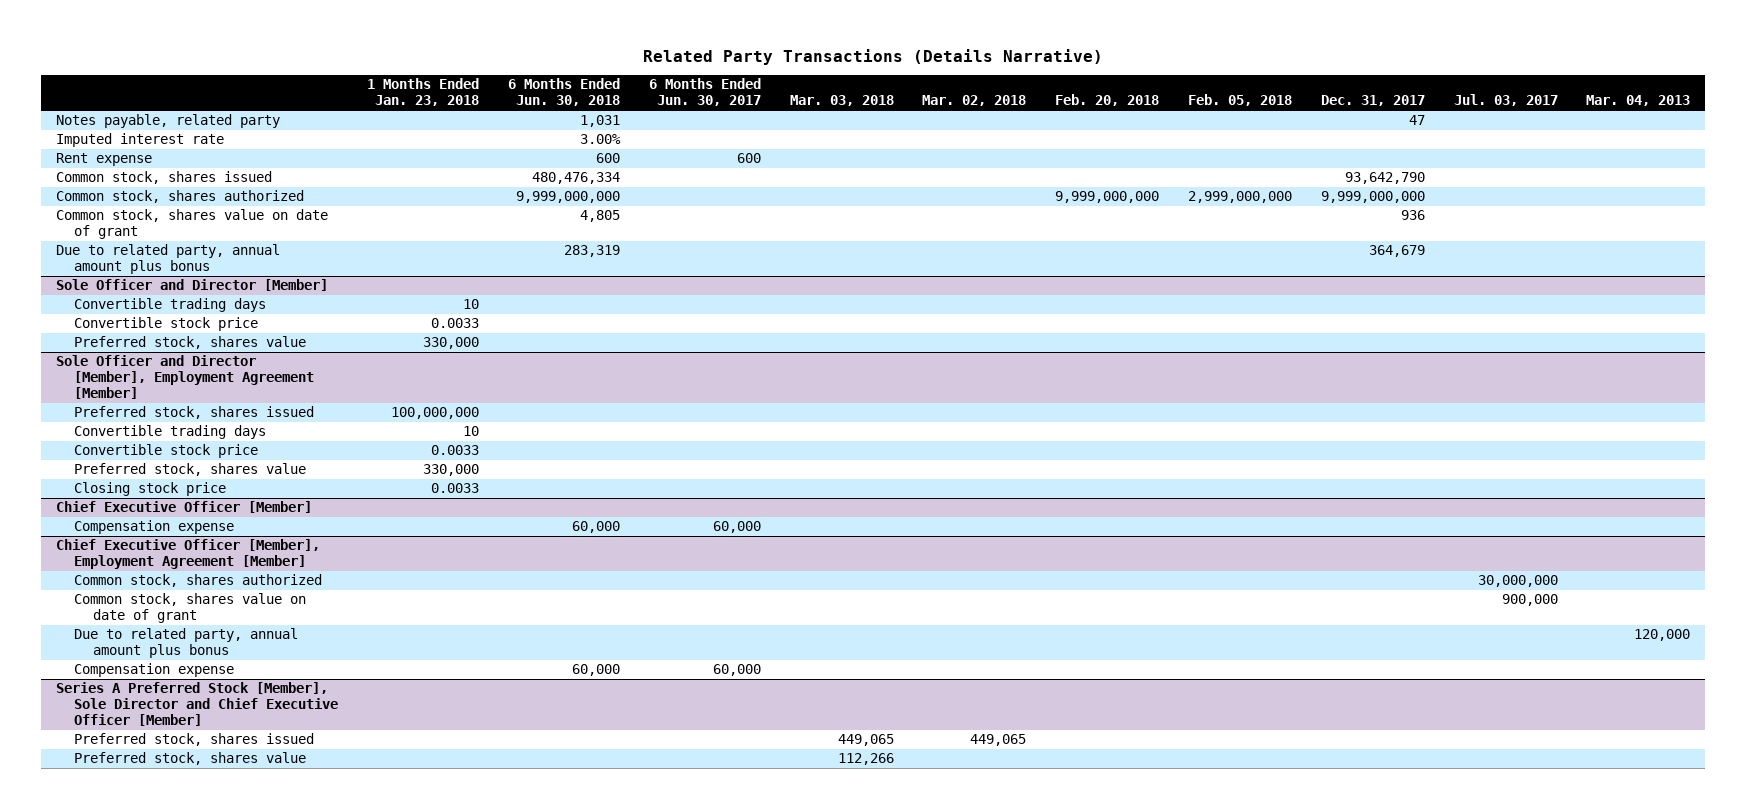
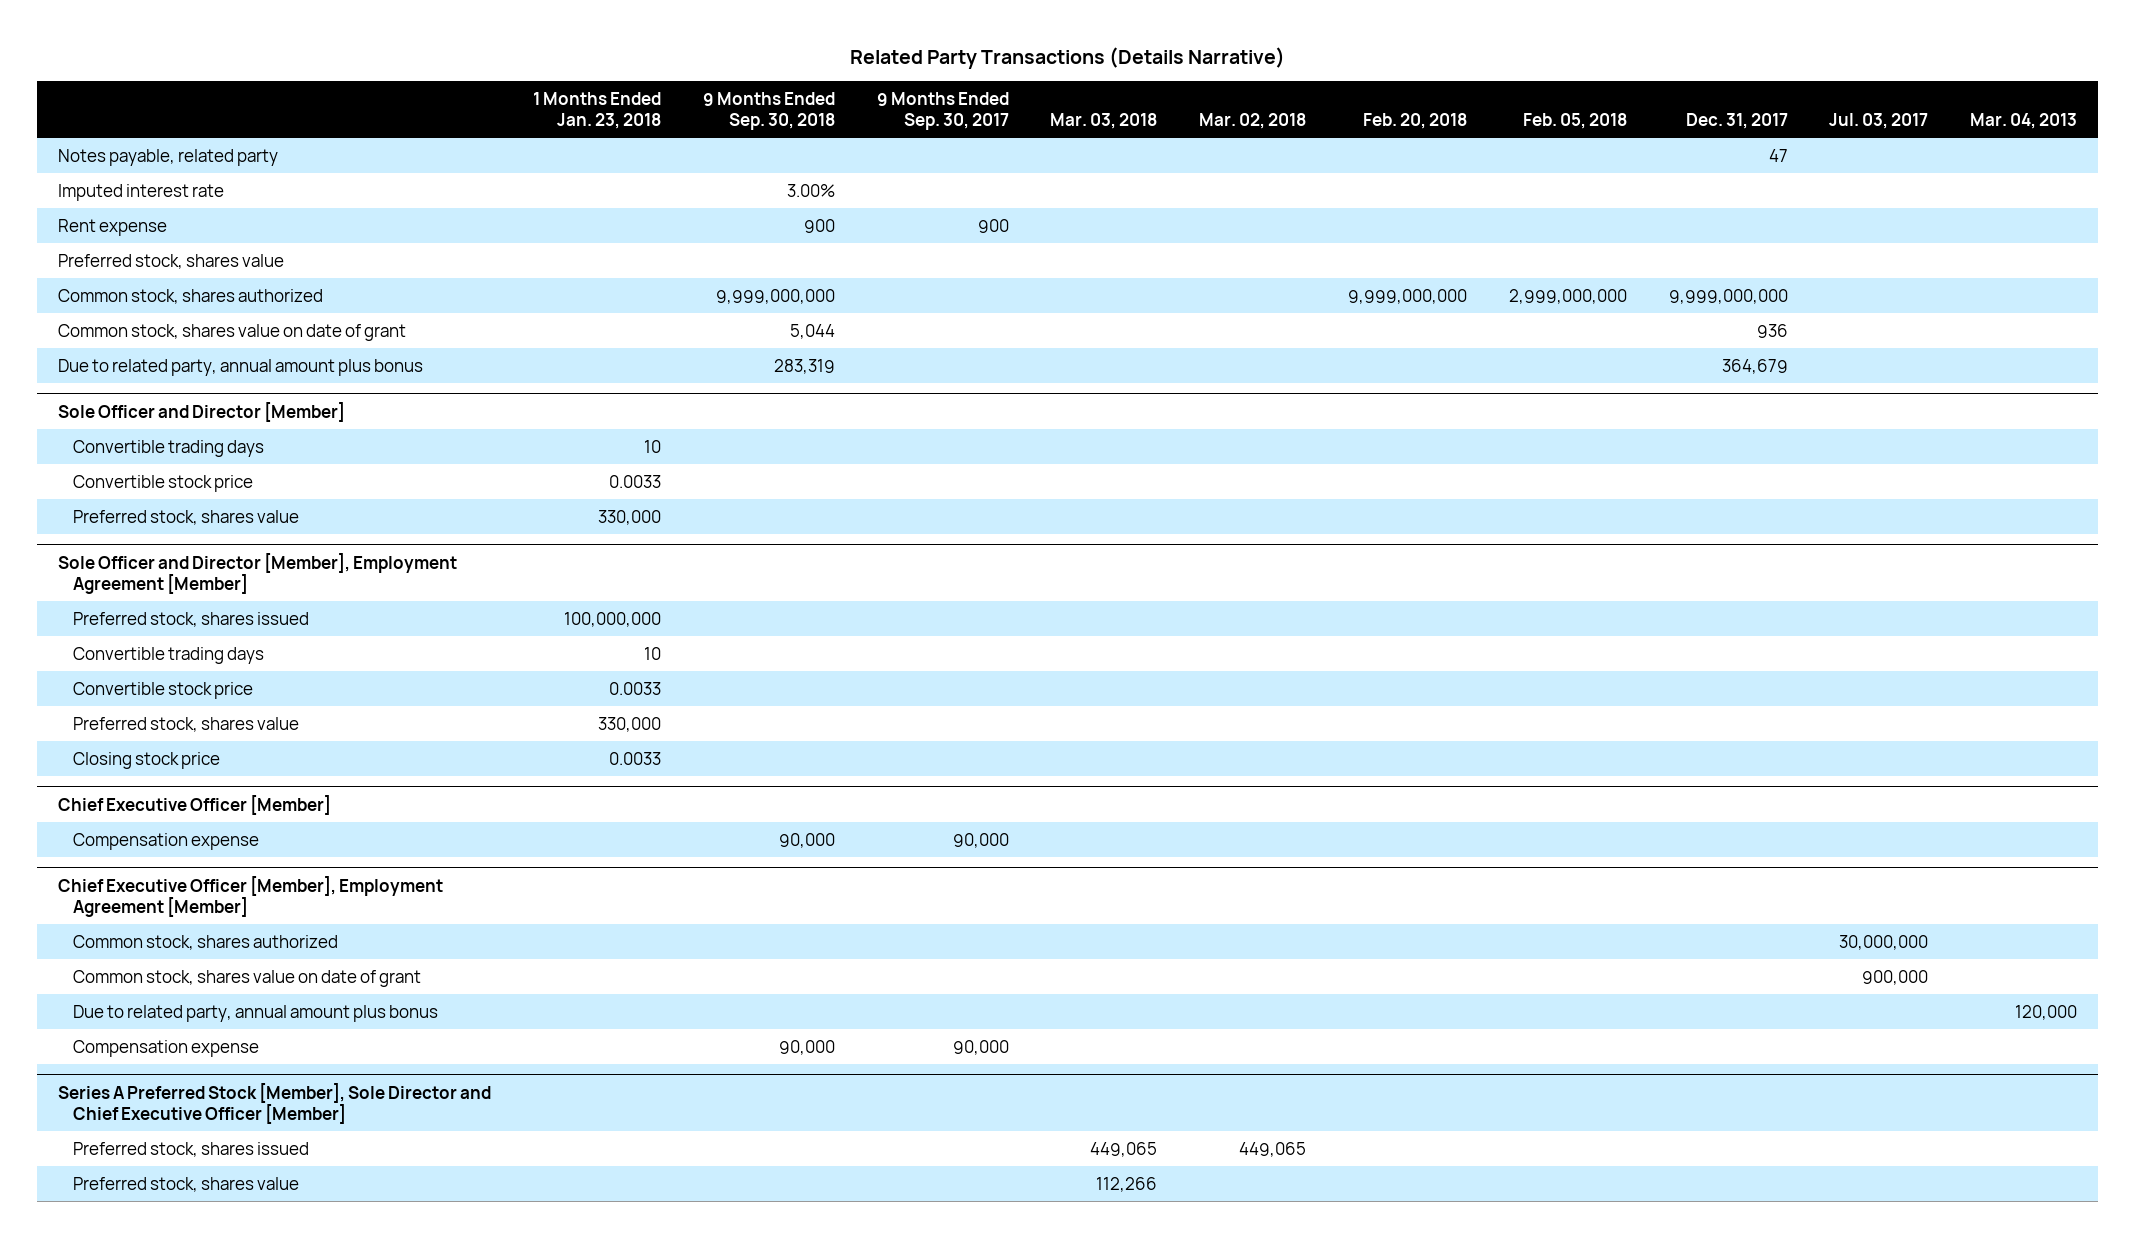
[507,78,620,107] 6 Months Ended Jun. 30, 2018 -> none
[648,78,761,107] 6 Months Ended Jun. 30, 2017 -> none
none -> [702,91,835,131] 9 Months Ended Sep. 30, 2018
none -> [876,91,1009,131] 9 Months Ended Sep. 30, 2017
[55,171,272,185] Common stock, shares issued -> none
none -> [58,253,285,269] Preferred stock, shares value

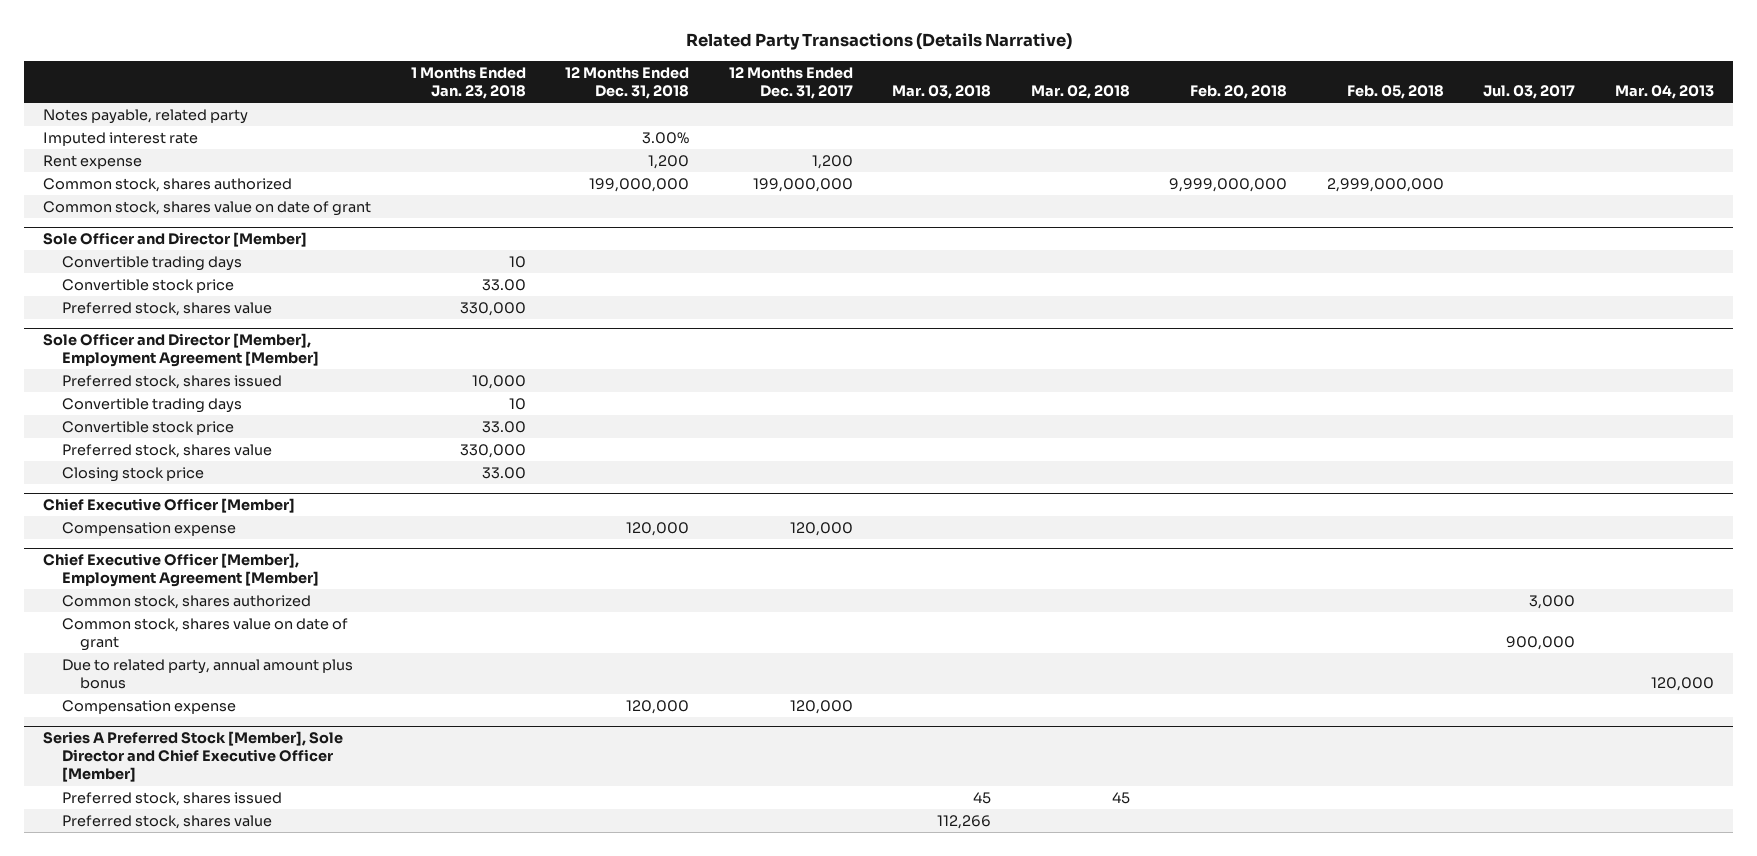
[702,91,835,131] 9 Months Ended Sep. 30, 2018 -> none
[876,91,1009,131] 9 Months Ended Sep. 30, 2017 -> none
[1685,113,1788,130] Dec. 31, 2017 -> none
none -> [565,66,690,99] 12 Months Ended Dec. 31, 2018
none -> [728,66,853,99] 12 Months Ended Dec. 31, 2017
[58,253,285,269] Preferred stock, shares value -> none
[58,358,424,376] Due to related party, annual amount plus bonus -> none
[608,474,661,488] 0.0033 -> [481,278,526,291] 33.00
[563,611,661,627] 100,000,000 -> [471,374,526,389] 10,000
[608,681,661,695] 0.0033 -> [481,420,526,433] 33.00
[608,751,661,765] 0.0033 -> [481,466,526,479] 33.00
[1839,934,1929,950] 30,000,000 -> [1529,594,1576,609] 3,000
[1090,1141,1158,1157] 449,065 -> [973,791,992,804] 45
[1239,1141,1307,1157] 449,065 -> [1111,791,1130,804] 45

